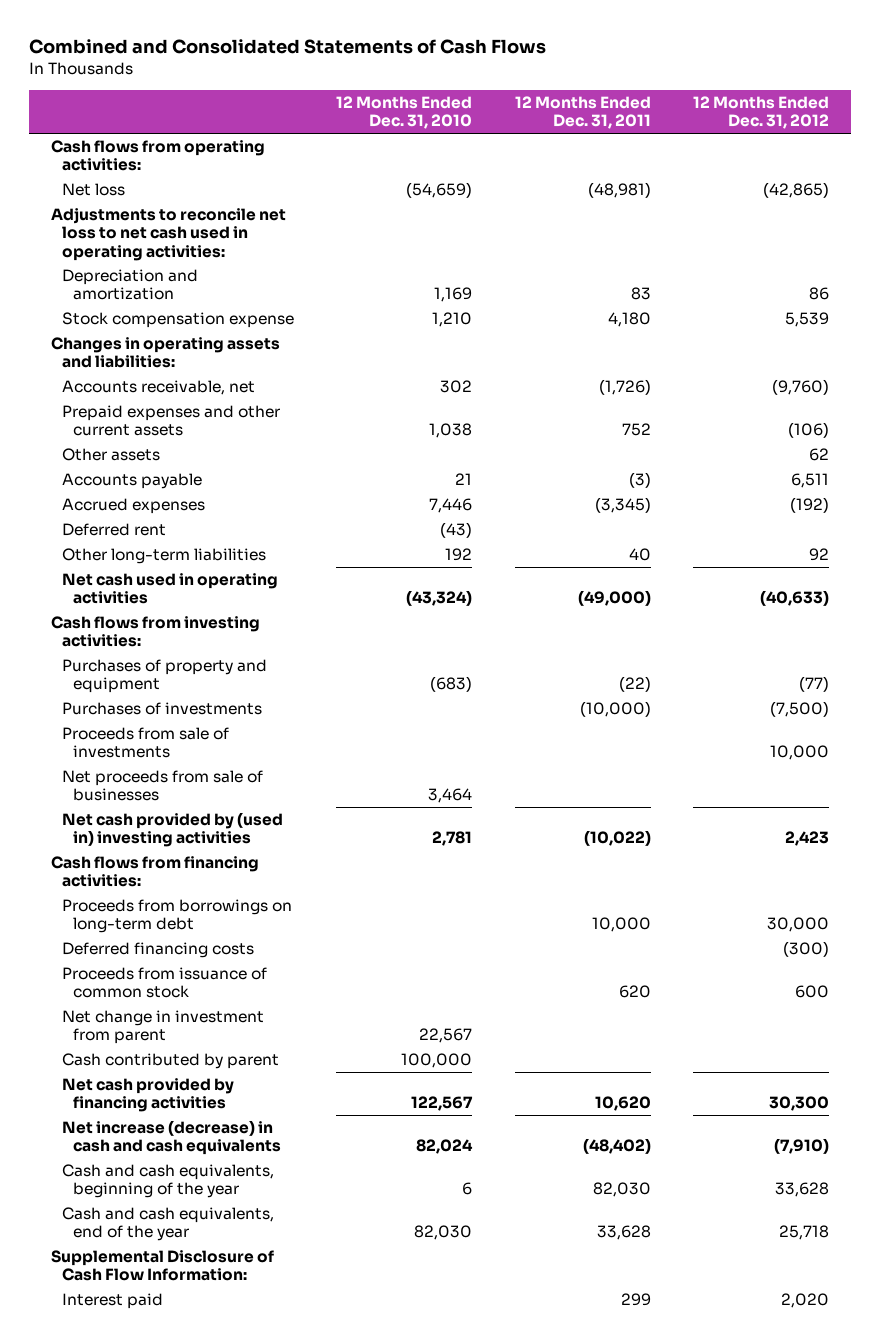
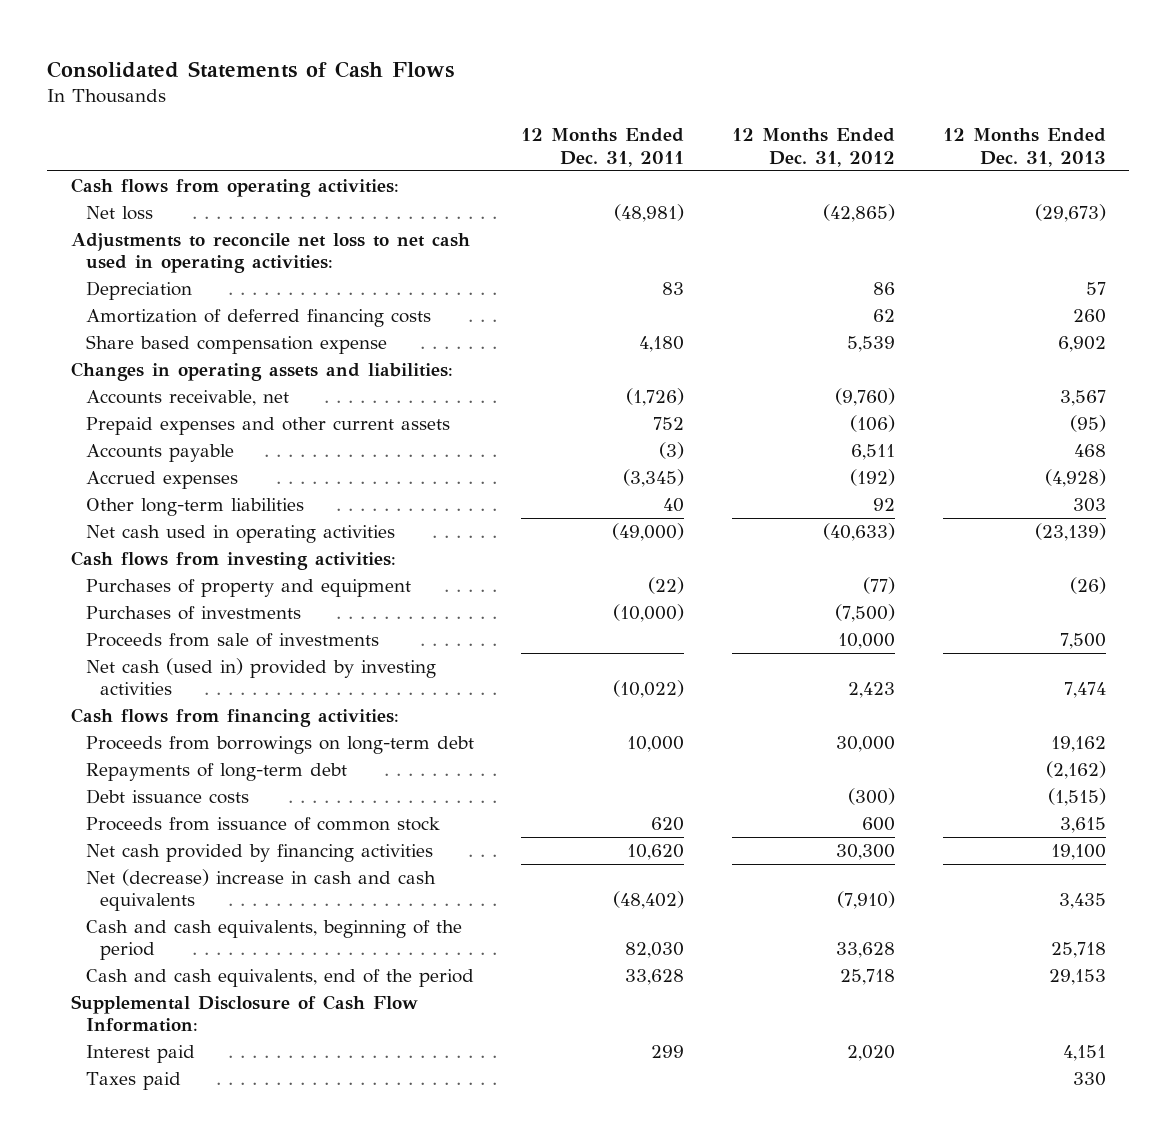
[29,39,547,55] Combined and Consolidated Statements of Cash Flows -> [46,60,454,78] Consolidated Statements of Cash Flows
[336,96,473,130] 12 Months Ended Dec. 31, 2010 -> none
none -> [942,128,1106,167] 12 Months Ended Dec. 31, 2013
[61,269,198,301] Depreciation and amortization -> [85,281,192,301] Depreciation
none -> [85,309,431,328] Amortization of deferred financing costs
[61,312,294,329] Stock compensation expense -> [85,335,387,355] Share based compensation expense
[61,448,160,462] Other assets -> none
[61,523,166,537] Deferred rent -> none
[61,770,263,802] Net proceeds from sale of businesses -> none
[61,812,283,848] Net cash provided by (used in) investing activities -> [85,658,436,696] Net cash (used in) provided by investing activities
none -> [85,763,347,782] Repayments of long-term debt
[61,942,254,959] Deferred financing costs -> [85,789,249,805] Debt issuance costs
[61,1010,264,1045] Net change in investment from parent -> none
[61,1053,279,1070] Cash contributed by parent -> none
[61,1120,281,1156] Net increase (decrease) in cash and cash equivalents -> [85,869,436,912] Net (decrease) increase in cash and cash equivalents
[61,1164,274,1199] Cash and cash equivalents, beginning of the year -> [85,920,462,961] Cash and cash equivalents, beginning of the period
[61,1207,274,1242] Cash and cash equivalents, end of the year -> [85,969,474,988] Cash and cash equivalents, end of the period
none -> [85,1072,181,1091] Taxes paid

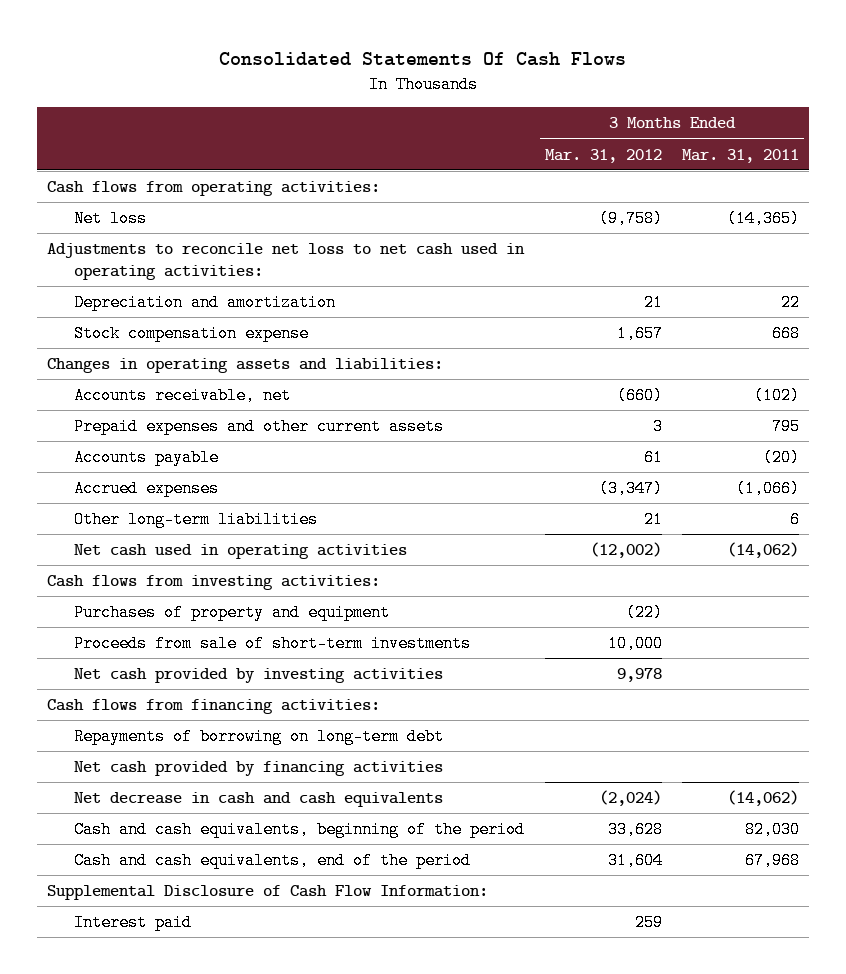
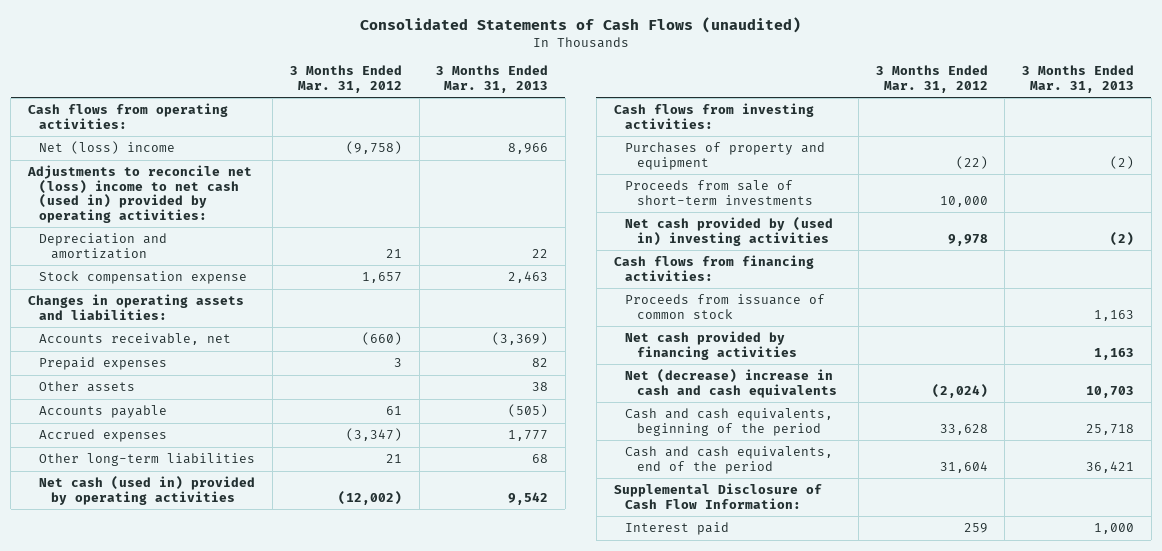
[218,51,626,66] Consolidated Statements Of Cash Flows -> [359,16,801,33] Consolidated Statements of Cash Flows (unaudited)
[681,148,799,163] Mar. 31, 2011 -> none
none -> [436,65,549,93] 3 Months Ended Mar. 31, 2013
[74,210,148,228] Net loss -> [39,141,176,155] Net (loss) income
[46,243,525,280] Adjustments to reconcile net loss to net cash used in operating activities: -> [26,165,252,223] Adjustments to reconcile net (loss) income to net cash (used in) provided by operating activities:
[74,418,445,436] Prepaid expenses and other current assets -> [39,357,168,371] Prepaid expenses
none -> [39,381,136,393] Other assets
[74,544,408,560] Net cash used in operating activities -> [39,476,256,505] Net cash (used in) provided by operating activities
[74,668,444,684] Net cash provided by investing activities -> [625,217,834,246] Net cash provided by (used in) investing activities
[74,728,445,746] Repayments of borrowing on long-term debt -> none
none -> [625,294,826,319] Proceeds from issuance of common stock
[74,792,444,808] Net decrease in cash and cash equivalents -> [625,369,838,398] Net (decrease) increase in cash and cash equivalents

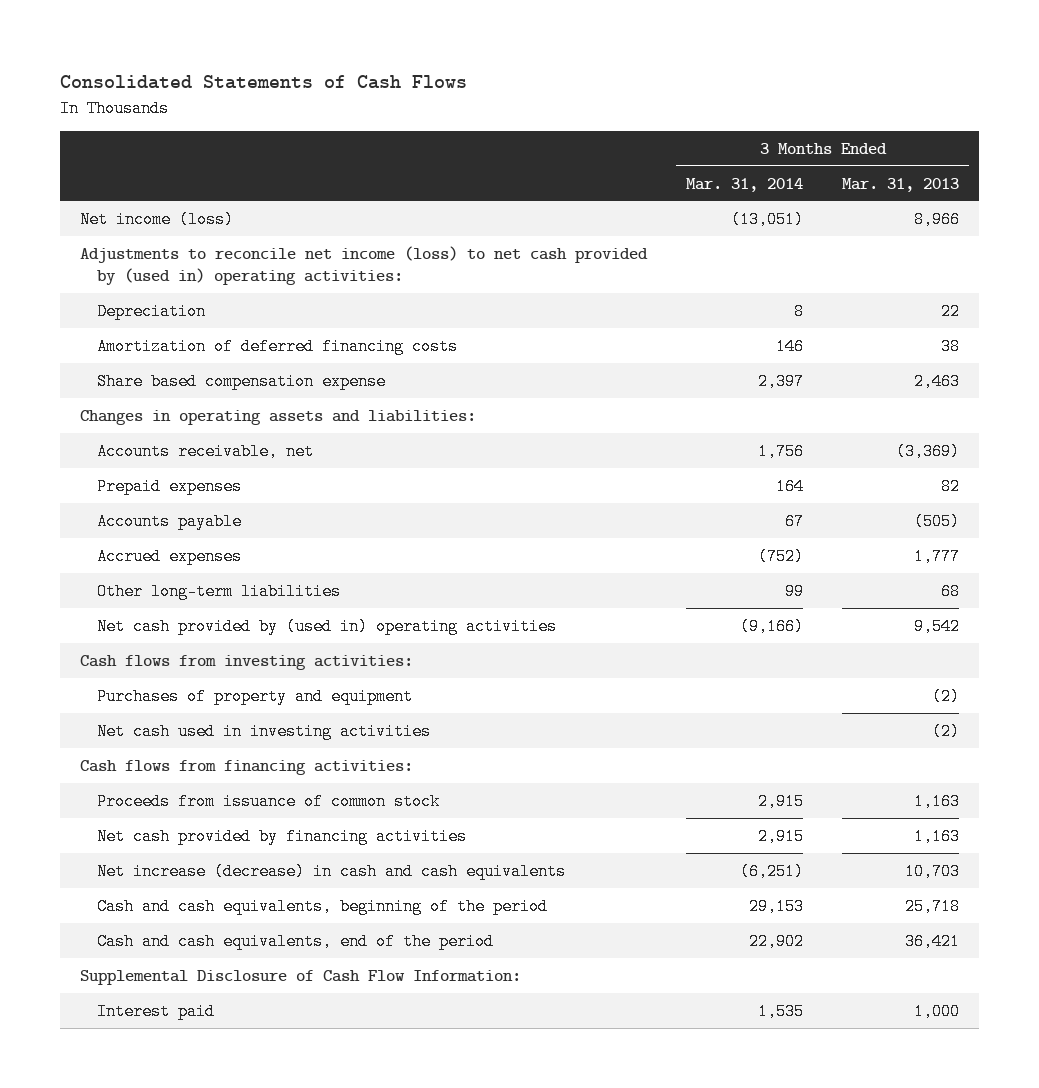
[359,16,801,33] Consolidated Statements of Cash Flows (unaudited) -> [60,75,468,90] Consolidated Statements of Cash Flows
[289,65,402,93] 3 Months Ended Mar. 31, 2012 -> none
none -> [686,177,804,192] Mar. 31, 2014
[27,103,228,129] Cash flows from operating activities: -> none
[39,141,176,155] Net (loss) income -> [80,210,235,228] Net income (loss)
[26,165,252,223] Adjustments to reconcile net (loss) income to net cash (used in) provided by operating activities: -> [80,245,649,286] Adjustments to reconcile net income (loss) to net cash provided by (used in) operating activities:
[39,233,168,259] Depreciation and amortization -> [96,302,206,320] Depreciation
none -> [96,337,458,355] Amortization of deferred financing costs
[39,271,248,285] Stock compensation expense -> [96,372,386,390] Share based compensation expense
[39,381,136,393] Other assets -> none
[39,476,256,505] Net cash (used in) provided by operating activities -> [96,617,557,635] Net cash provided by (used in) operating activities
[625,180,814,205] Proceeds from sale of short-term investments -> none
[625,217,834,246] Net cash provided by (used in) investing activities -> [96,722,431,740] Net cash used in investing activities
[625,369,838,398] Net (decrease) increase in cash and cash equivalents -> [96,862,566,880] Net increase (decrease) in cash and cash equivalents

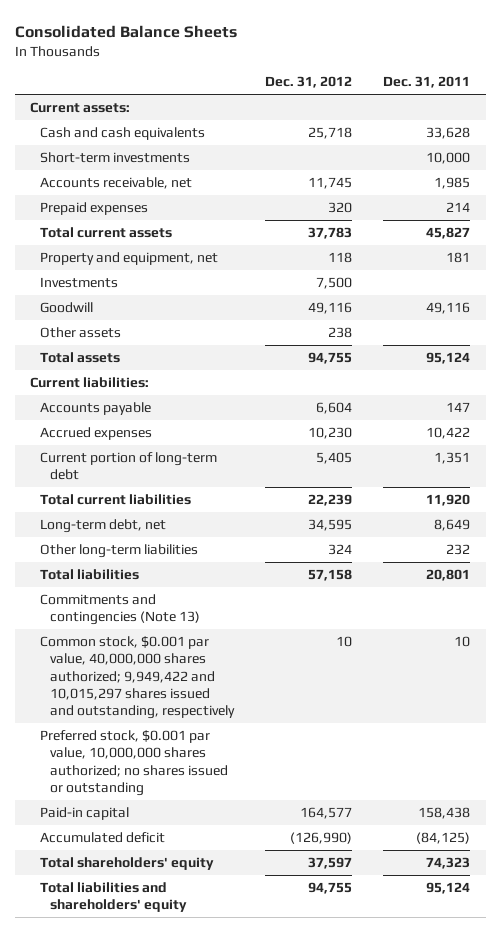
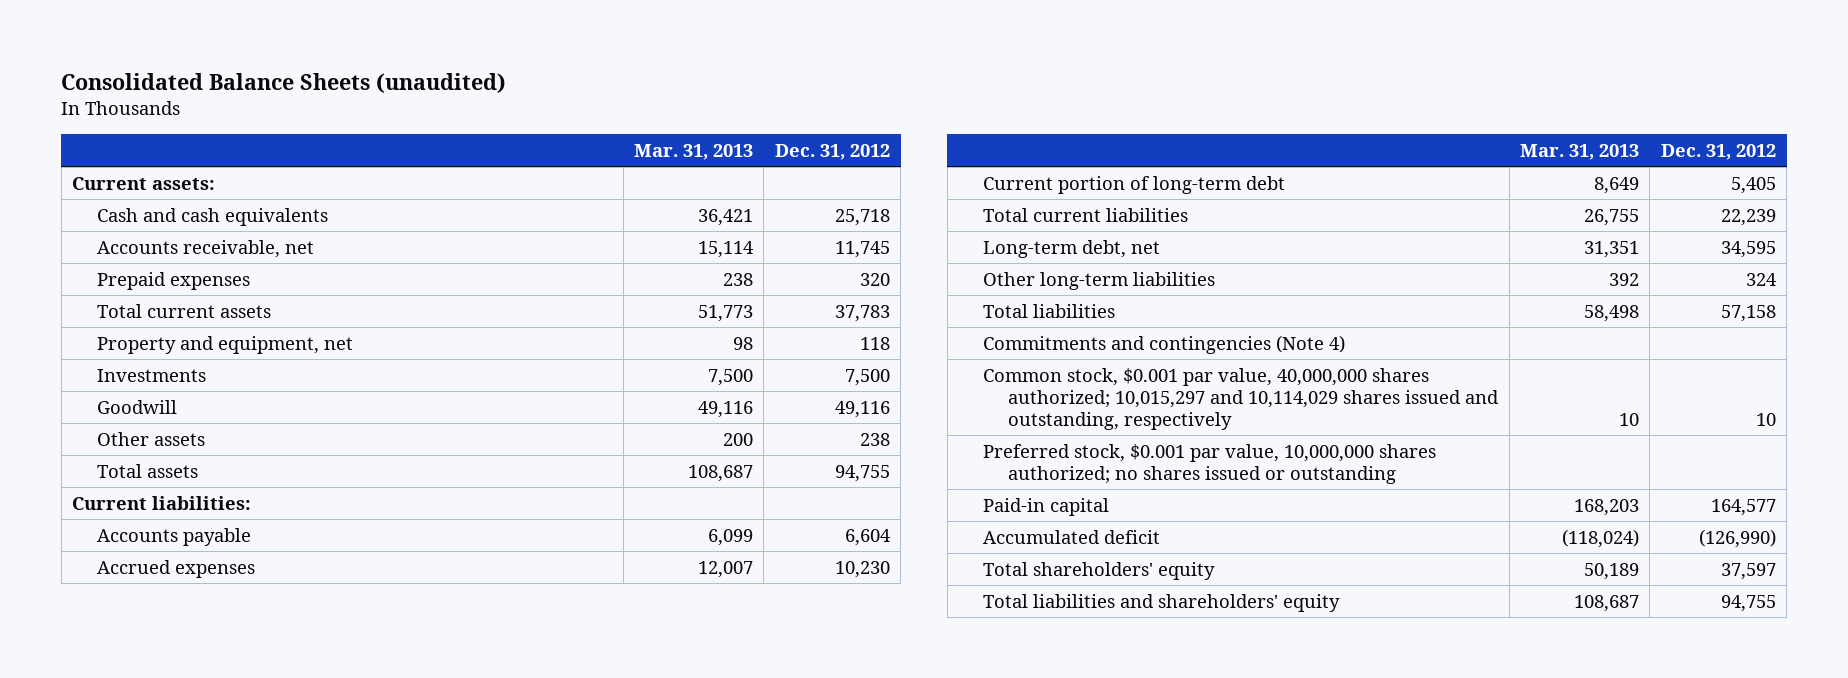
[14,24,237,38] Consolidated Balance Sheets -> [61,73,507,94] Consolidated Balance Sheets (unaudited)
[383,76,471,89] Dec. 31, 2011 -> none
none -> [634,143,754,160] Mar. 31, 2013
[40,151,191,163] Short-term investments -> none
[40,593,201,626] Commitments and contingencies (Note 13) -> [983,334,1346,354] Commitments and contingencies (Note 4)
[40,635,236,720] Common stock, $0.001 par value, 40,000,000 shares authorized; 9,949,422 and 10,015,297 shares issued and outstanding, respectively -> [983,367,1500,430] Common stock, $0.001 par value, 40,000,000 shares authorized; 10,015,297 and 10,114,029 shares issued and outstanding, respectively

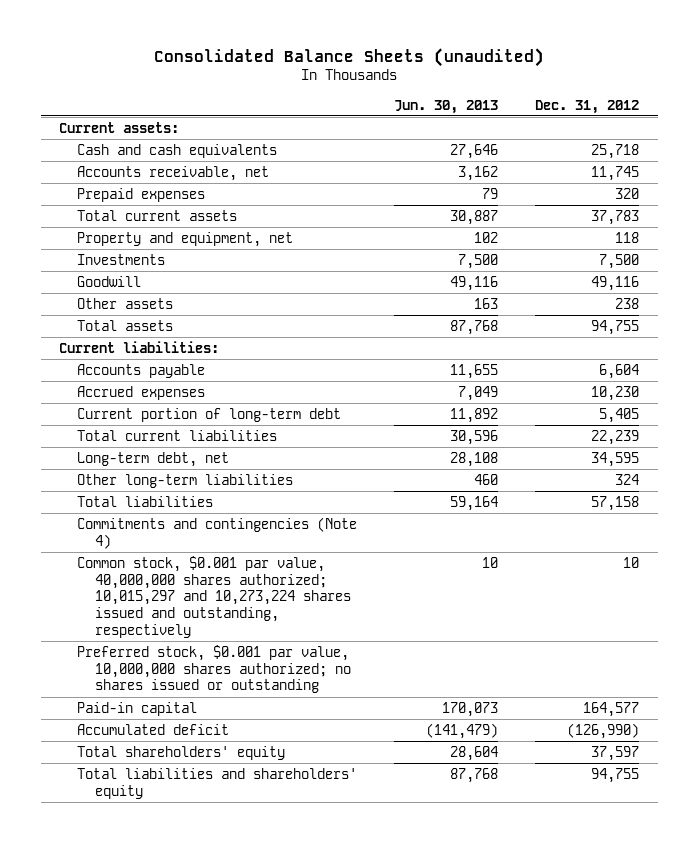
[634,143,754,160] Mar. 31, 2013 -> none
none -> [394,99,499,114] Jun. 30, 2013
[983,367,1500,430] Common stock, $0.001 par value, 40,000,000 shares authorized; 10,015,297 and 10,114,029 shares issued and outstanding, respectively -> [77,555,352,639] Common stock, $0.001 par value, 40,000,000 shares authorized; 10,015,297 and 10,273,224 shares issued and outstanding, respectively

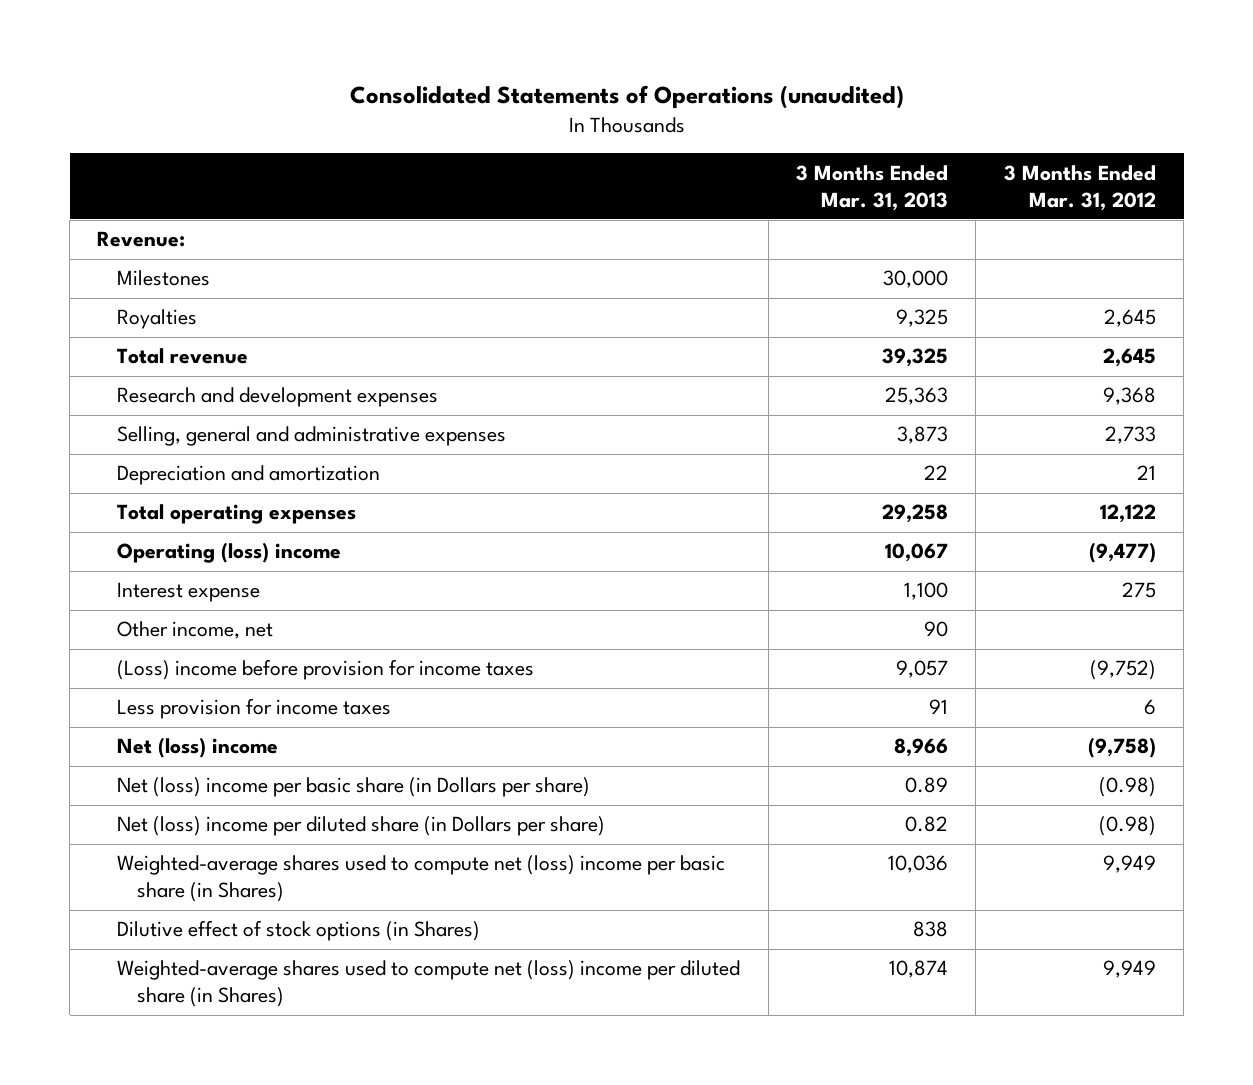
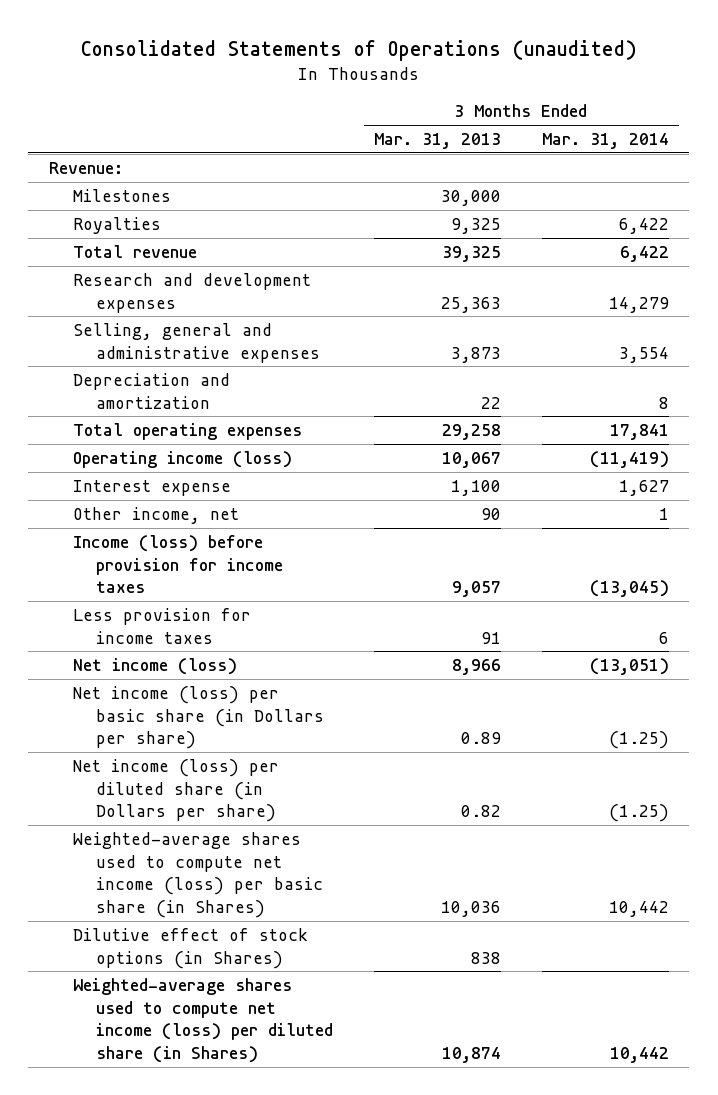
[1003,164,1156,211] 3 Months Ended Mar. 31, 2012 -> none
none -> [541,133,669,150] Mar. 31, 2014
[117,542,342,564] Operating (loss) income -> [72,450,292,468] Operating income (loss)
[117,659,535,681] (Loss) income before provision for income taxes -> [72,534,284,594] Income (loss) before provision for income taxes
[117,737,279,759] Net (loss) income -> [72,657,237,675] Net income (loss)
[117,777,591,798] Net (loss) income per basic share (in Dollars per share) -> [72,685,325,750] Net income (loss) per basic share (in Dollars per share)
[117,816,606,837] Net (loss) income per diluted share (in Dollars per share) -> [72,758,279,823] Net income (loss) per diluted share (in Dollars per share)
[117,855,726,903] Weighted-average shares used to compute net (loss) income per basic share (in Shares) -> [72,831,324,919] Weighted-average shares used to compute net income (loss) per basic share (in Shares)
[117,960,741,1008] Weighted-average shares used to compute net (loss) income per diluted share (in Shares) -> [72,977,334,1064] Weighted-average shares used to compute net income (loss) per diluted share (in Shares)

